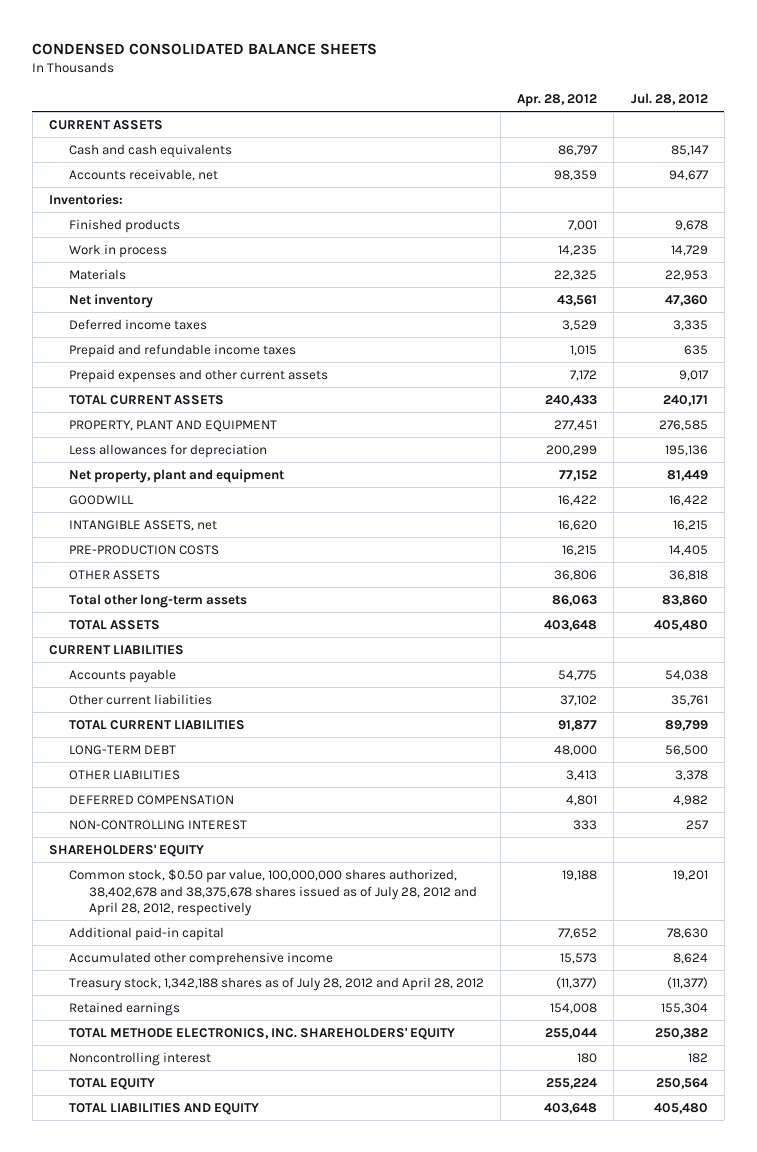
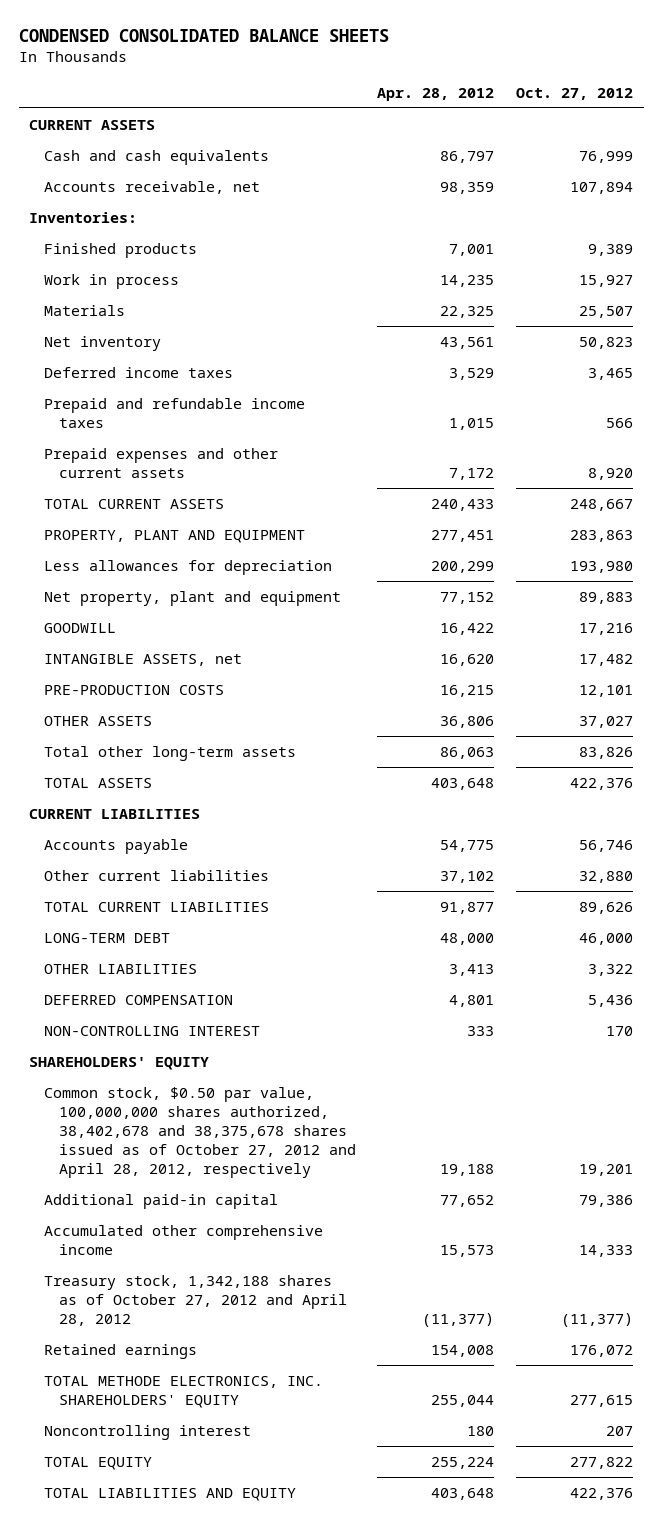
[630,92,708,105] Jul. 28, 2012 -> none
none -> [515,87,633,100] Oct. 27, 2012
[68,869,477,917] Common stock, $0.50 par value, 100,000,000 shares authorized, 38,402,678 and 38,375,678 shares issued as of July 28, 2012 and April 28, 2012, respectively -> [44,1086,357,1179] Common stock, $0.50 par value, 100,000,000 shares authorized, 38,402,678 and 38,375,678 shares issued as of October 27, 2012 and April 28, 2012, respectively
[68,977,484,992] Treasury stock, 1,342,188 shares as of July 28, 2012 and April 28, 2012 -> [44,1274,348,1326] Treasury stock, 1,342,188 shares as of October 27, 2012 and April 28, 2012

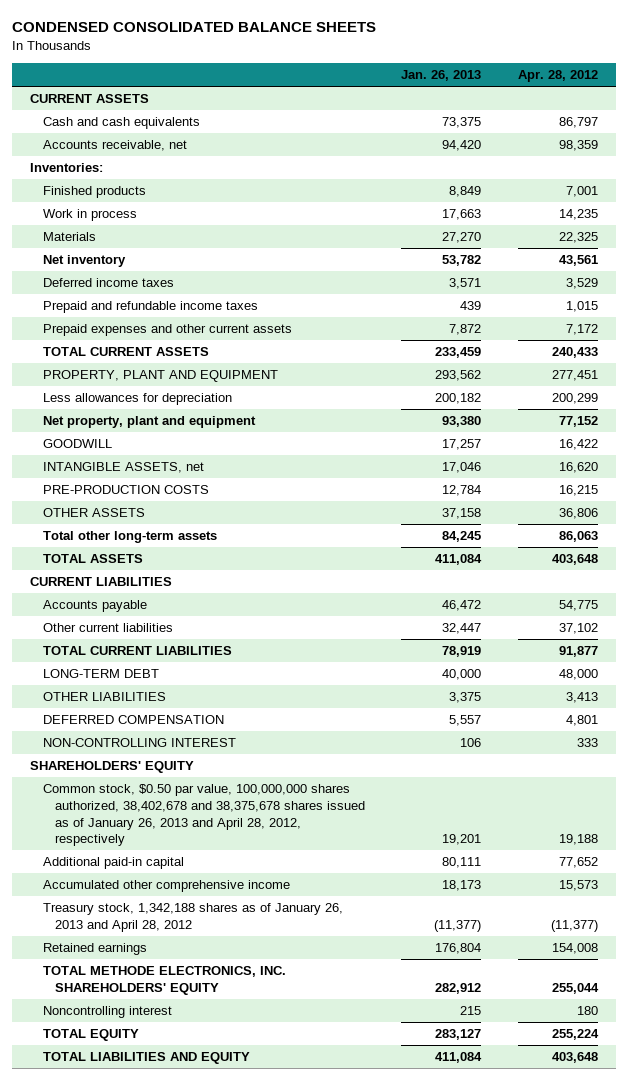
[515,87,633,100] Oct. 27, 2012 -> none
none -> [401,70,482,82] Jan. 26, 2013
[44,1086,357,1179] Common stock, $0.50 par value, 100,000,000 shares authorized, 38,402,678 and 38,375,678 shares issued as of October 27, 2012 and April 28, 2012, respectively -> [42,784,366,847] Common stock, $0.50 par value, 100,000,000 shares authorized, 38,402,678 and 38,375,678 shares issued as of January 26, 2013 and April 28, 2012, respectively
[44,1274,348,1326] Treasury stock, 1,342,188 shares as of October 27, 2012 and April 28, 2012 -> [42,903,343,932] Treasury stock, 1,342,188 shares as of January 26, 2013 and April 28, 2012

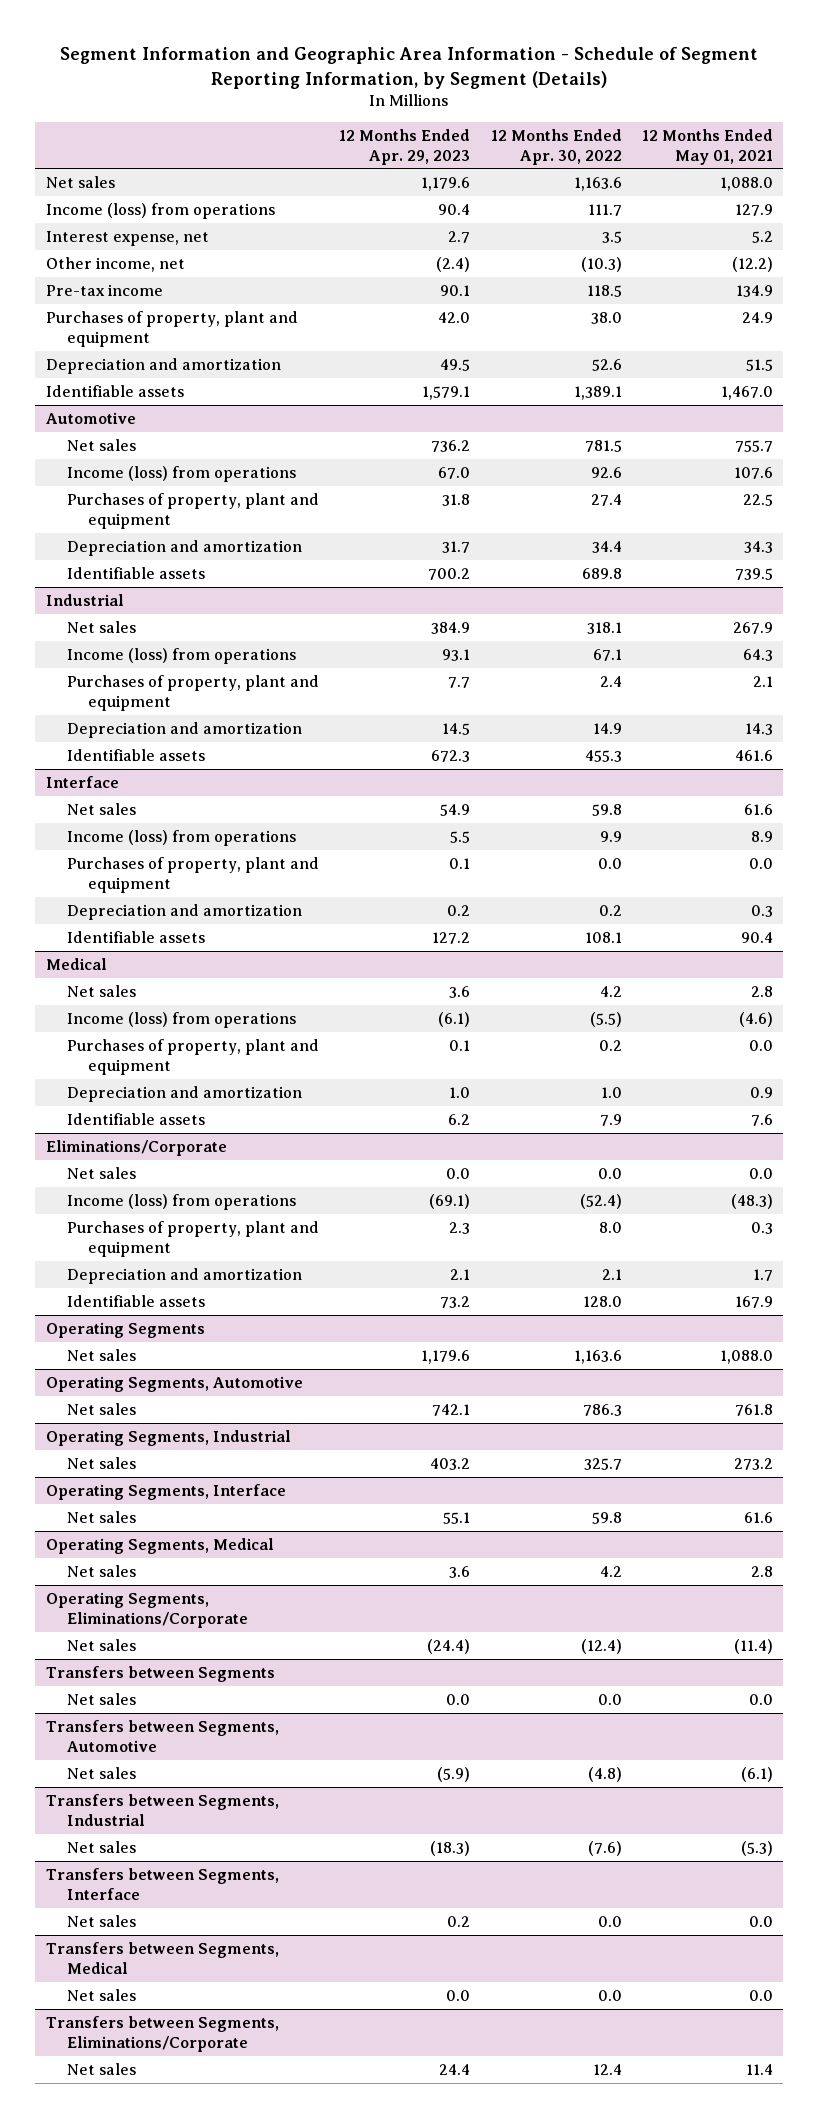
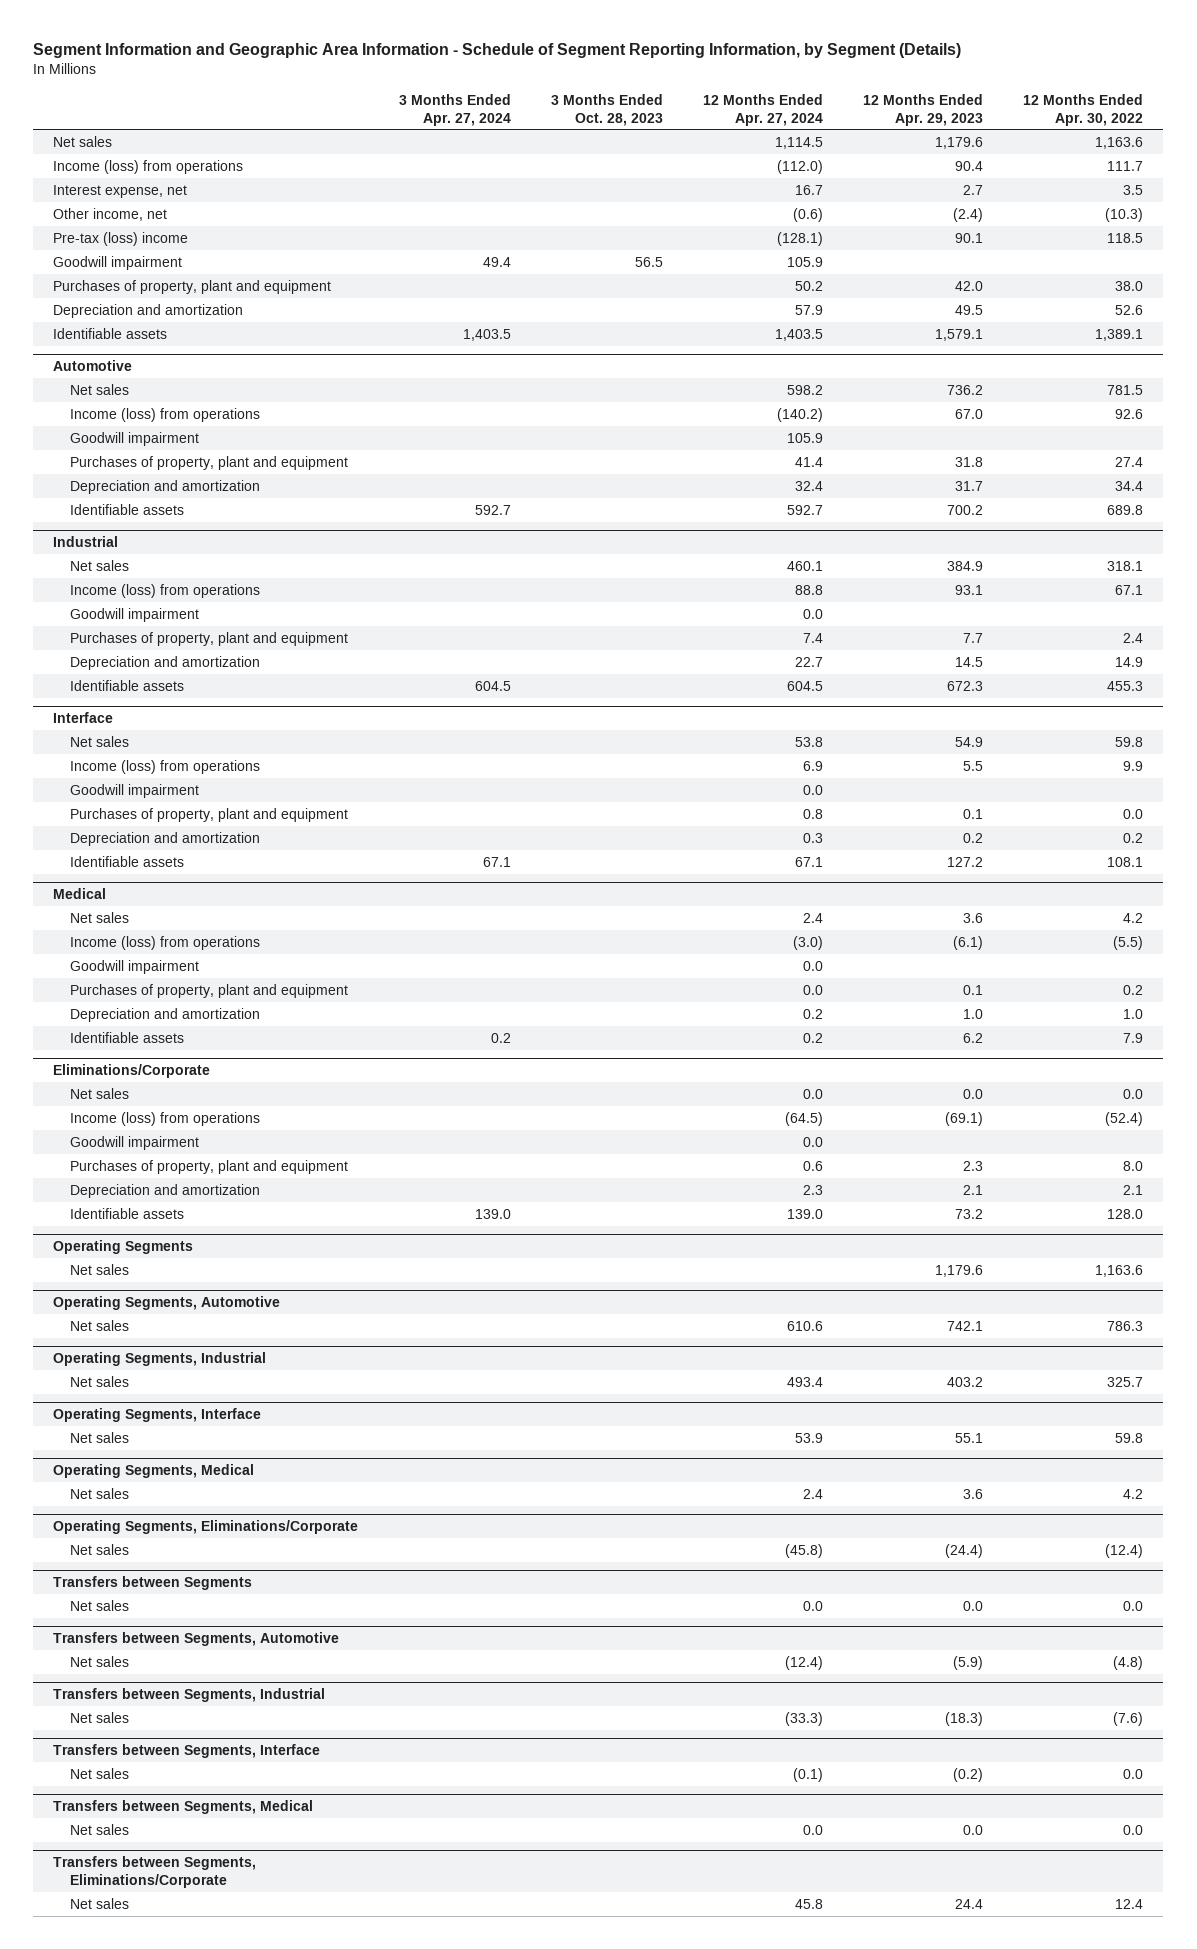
[642,128,774,165] 12 Months Ended May 01, 2021 -> none
none -> [398,94,511,126] 3 Months Ended Apr. 27, 2024
none -> [550,94,663,126] 3 Months Ended Oct. 28, 2023
none -> [703,94,824,126] 12 Months Ended Apr. 27, 2024
[45,283,163,296] Pre-tax income -> [53,231,189,246] Pre-tax (loss) income
none -> [53,255,183,270] Goodwill impairment
none -> [70,431,200,446] Goodwill impairment
none -> [70,607,200,622] Goodwill impairment
none -> [70,783,200,798] Goodwill impairment
none -> [70,959,200,974] Goodwill impairment
none -> [70,1135,200,1150] Goodwill impairment
[447,1915,471,1927] 0.2 -> [953,1767,984,1782] (0.2)

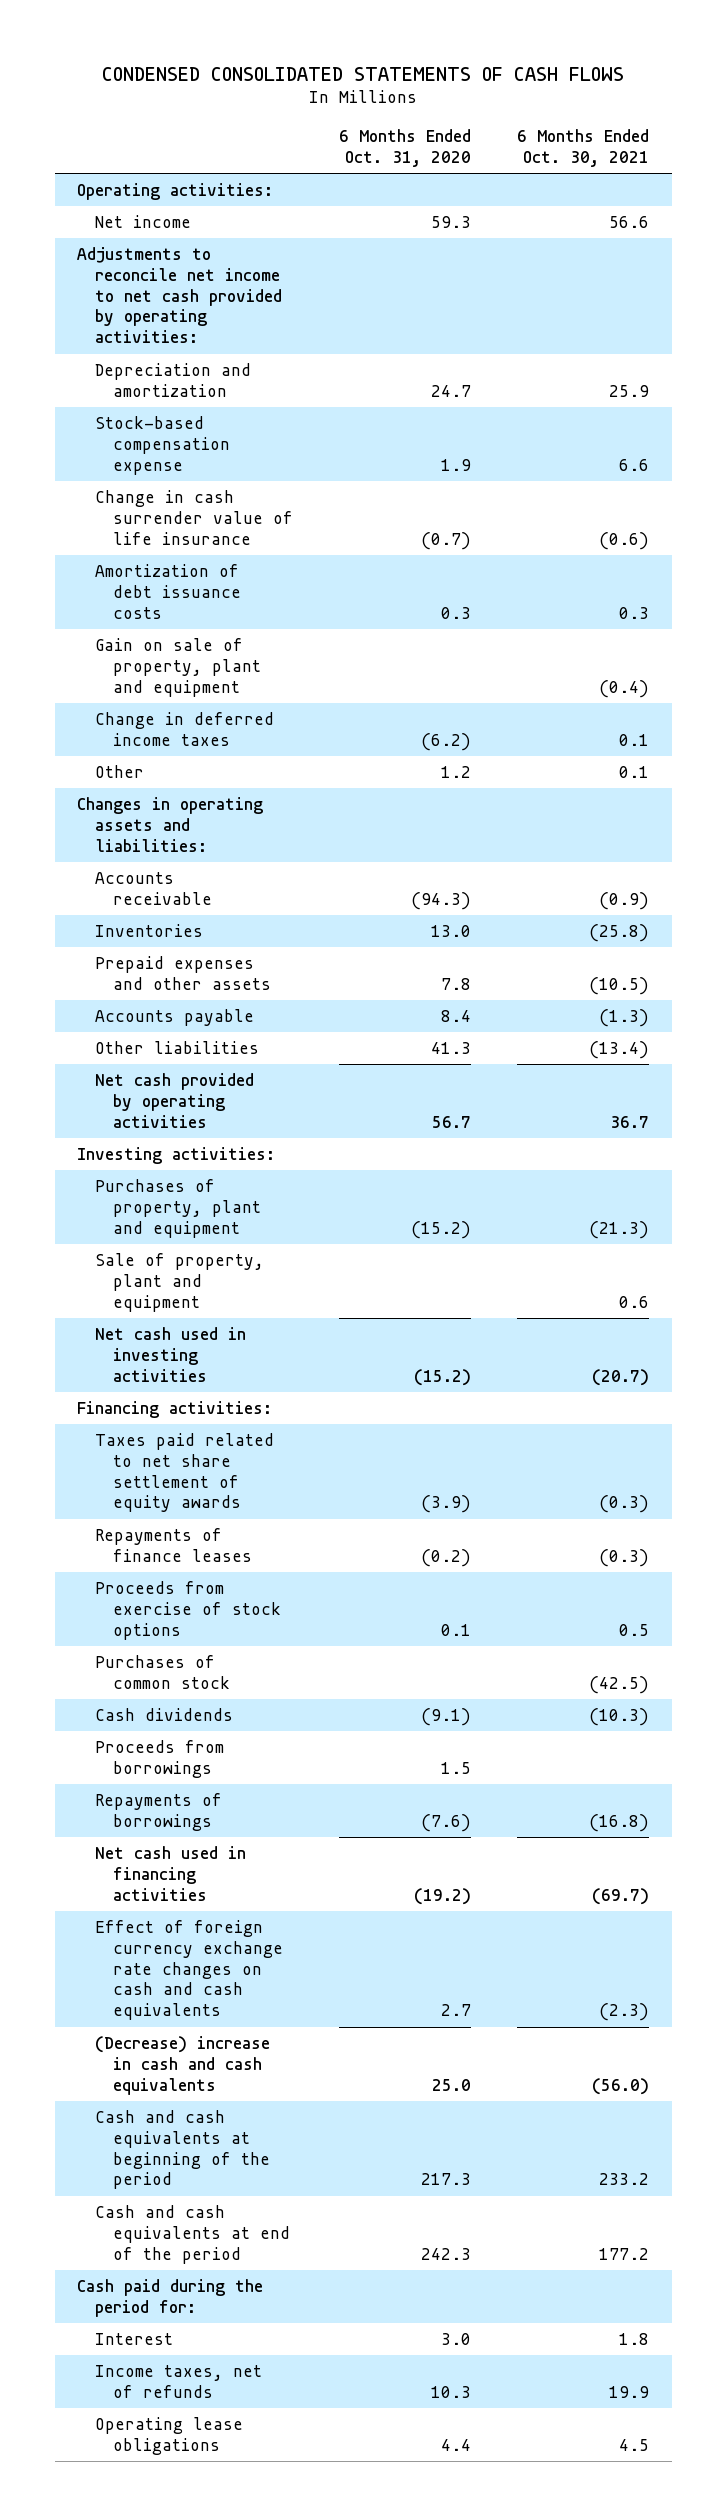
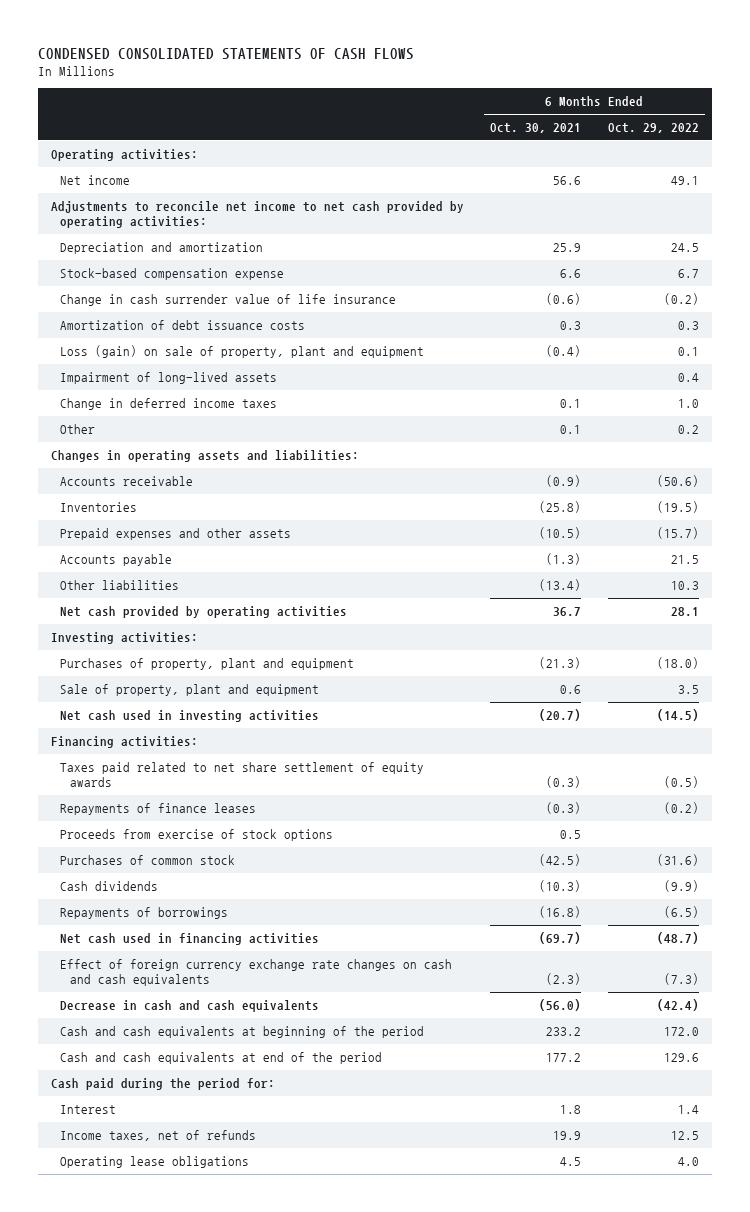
[339,128,472,167] 6 Months Ended Oct. 31, 2020 -> none
none -> [607,123,699,134] Oct. 29, 2022
[95,637,262,697] Gain on sale of property, plant and equipment -> [60,344,425,358] Loss (gain) on sale of property, plant and equipment
none -> [60,371,278,384] Impairment of long-lived assets
[95,1739,225,1778] Proceeds from borrowings -> none
[95,2035,271,2095] (Decrease) increase in cash and cash equivalents -> [60,999,320,1012] Decrease in cash and cash equivalents

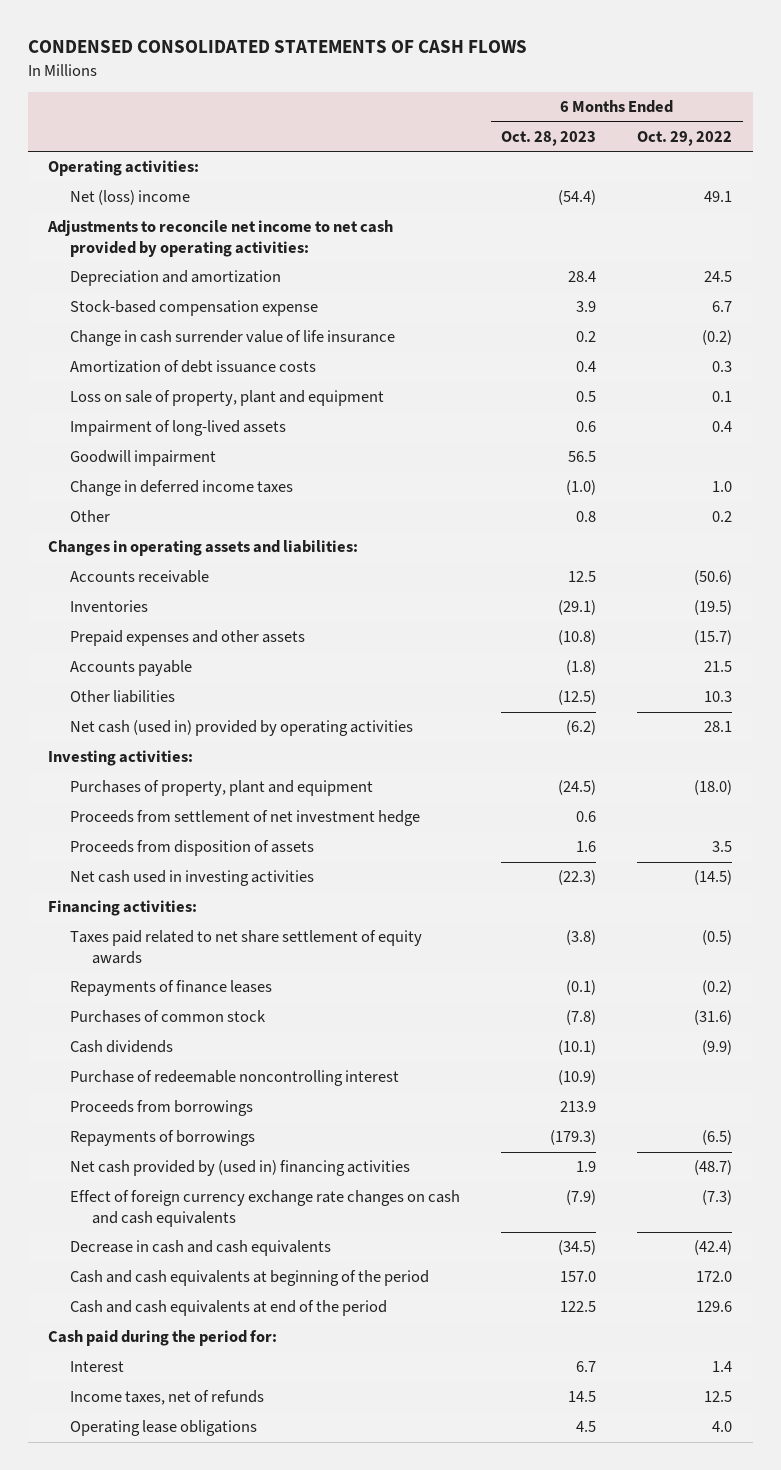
[490,123,582,134] Oct. 30, 2021 -> none
none -> [501,130,597,146] Oct. 28, 2023
[60,174,131,185] Net income -> [70,190,191,206] Net (loss) income
[60,344,425,358] Loss (gain) on sale of property, plant and equipment -> [70,390,385,407] Loss on sale of property, plant and equipment
none -> [70,450,217,467] Goodwill impairment
[60,605,348,618] Net cash provided by operating activities -> [70,720,414,737] Net cash (used in) provided by operating activities
none -> [70,810,421,827] Proceeds from settlement of net investment hedge
[60,683,320,696] Sale of property, plant and equipment -> [70,840,315,857] Proceeds from disposition of assets
[60,828,334,841] Proceeds from exercise of stock options -> none
none -> [70,1070,400,1087] Purchase of redeemable noncontrolling interest
none -> [70,1100,254,1117] Proceeds from borrowings
[60,932,320,945] Net cash used in financing activities -> [70,1160,411,1177] Net cash provided by (used in) financing activities

